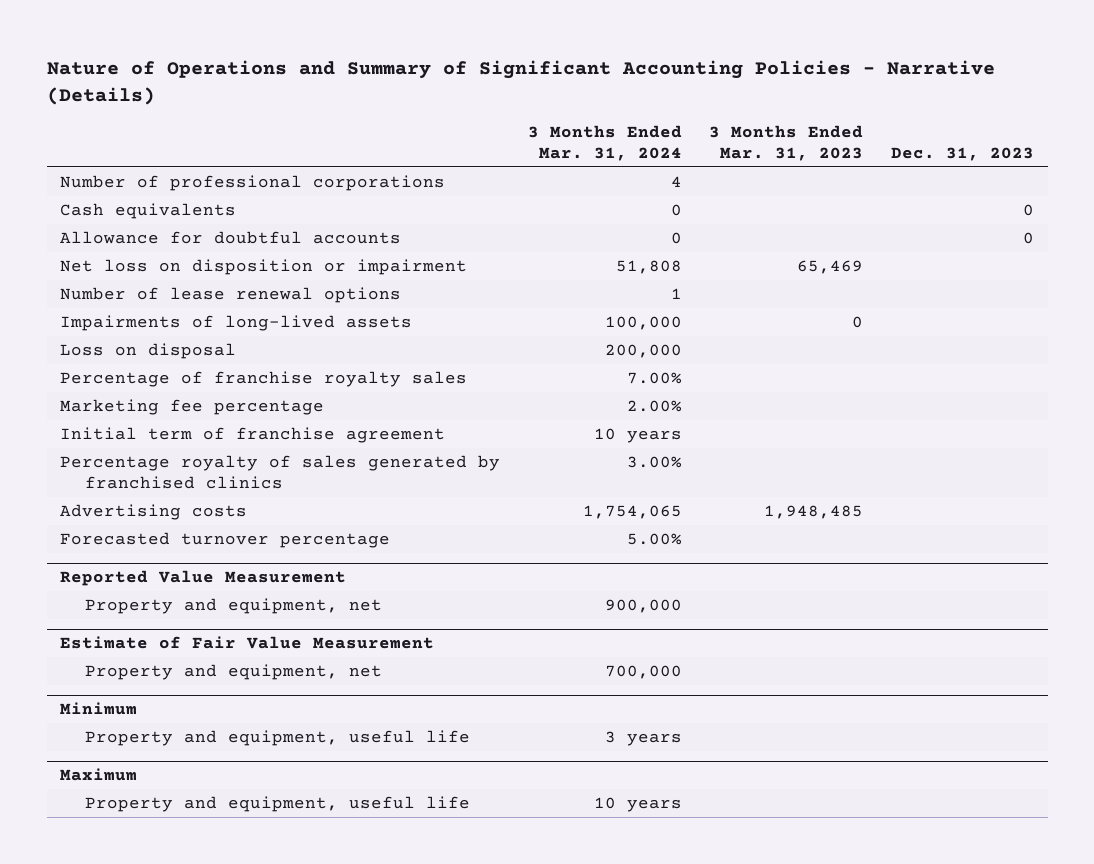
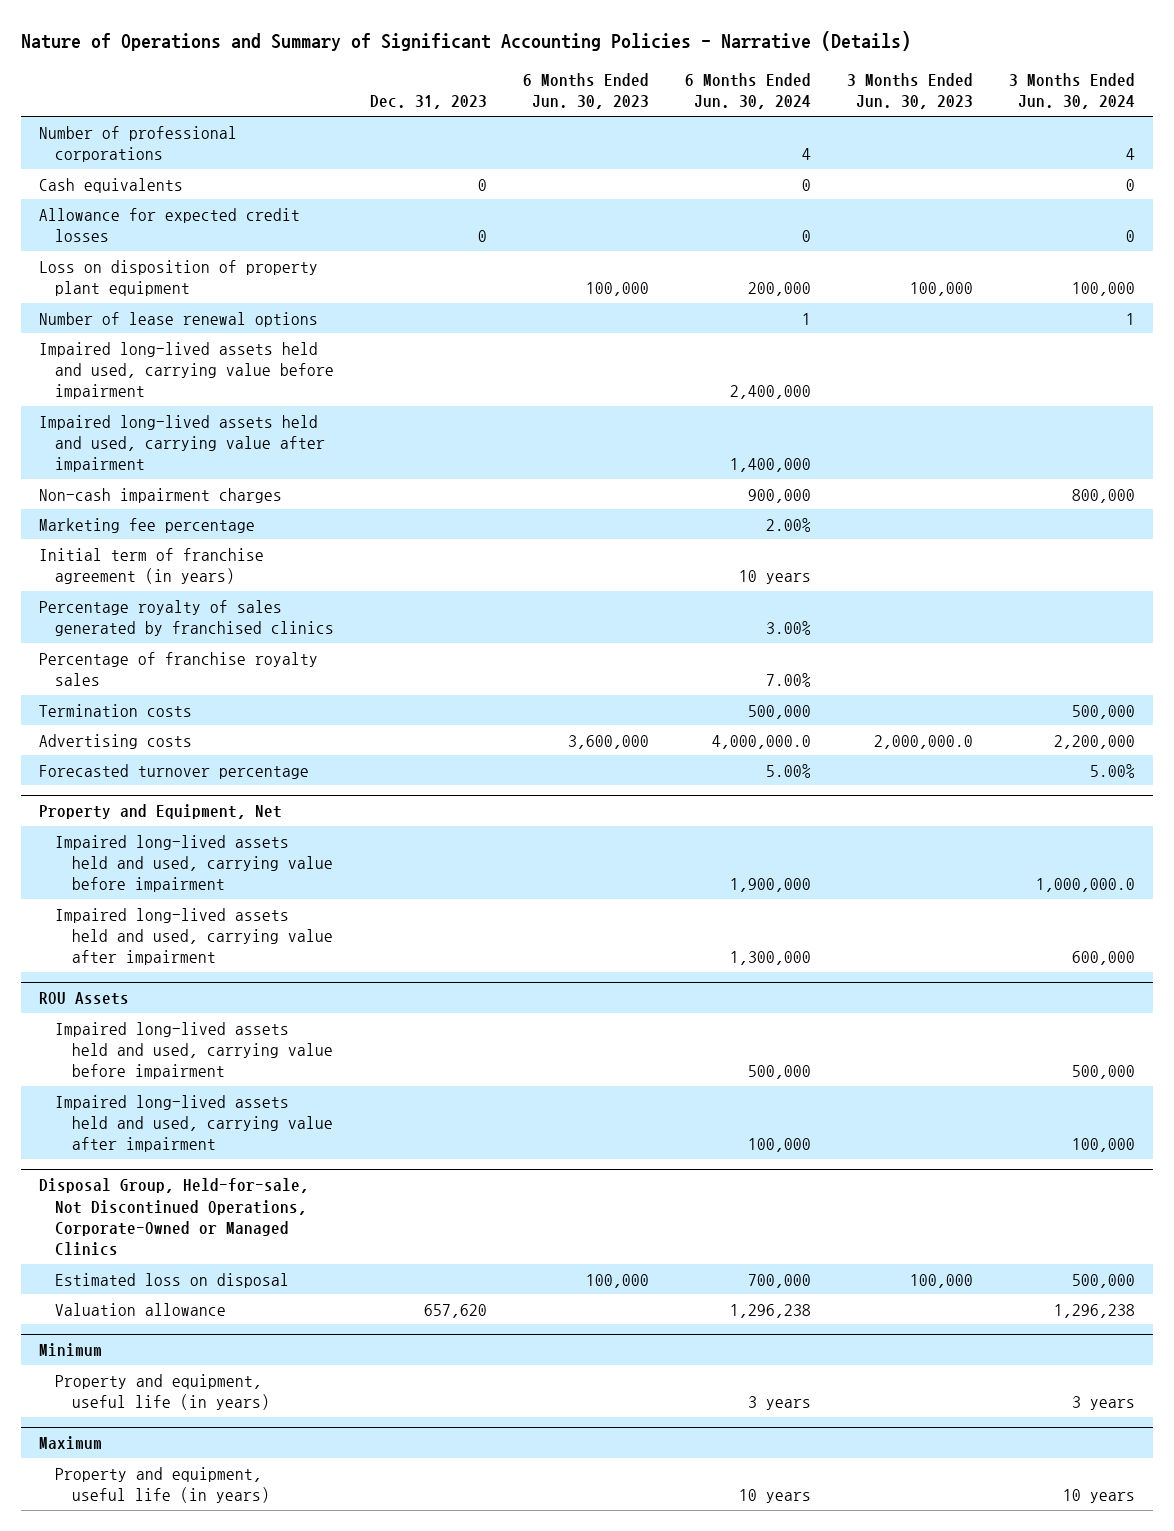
[527,124,682,161] 3 Months Ended Mar. 31, 2024 -> none
[709,124,864,161] 3 Months Ended Mar. 31, 2023 -> none
none -> [523,73,650,110] 6 Months Ended Jun. 30, 2023
none -> [685,73,812,110] 6 Months Ended Jun. 30, 2024
none -> [847,73,974,110] 3 Months Ended Jun. 30, 2023
none -> [1009,73,1136,110] 3 Months Ended Jun. 30, 2024
[60,231,402,245] Allowance for doubtful accounts -> [38,207,300,242] Allowance for expected credit losses
[60,259,468,276] Net loss on disposition or impairment -> [38,259,318,296] Loss on disposition of property plant equipment
[60,315,413,332] Impairments of long-lived assets -> none
[60,343,237,360] Loss on disposal -> none
none -> [38,341,335,400] Impaired long-lived assets held and used, carrying value before impairment
none -> [38,414,326,473] Impaired long-lived assets held and used, carrying value after impairment
none -> [38,487,282,503] Non-cash impairment charges
[60,427,446,444] Initial term of franchise agreement -> [38,547,264,584] Initial term of franchise agreement (in years)
[60,371,468,388] Percentage of franchise royalty sales -> [38,651,318,686] Percentage of franchise royalty sales
none -> [38,703,192,717] Termination costs
[60,570,347,587] Reported Value Measurement -> none
[84,598,382,615] Property and equipment, net -> none
[60,636,435,650] Estimate of Fair Value Measurement -> none
[84,664,382,681] Property and equipment, net -> none
none -> [38,804,282,820] Property and Equipment, Net
none -> [55,834,333,893] Impaired long-lived assets held and used, carrying value before impairment
none -> [55,907,333,966] Impaired long-lived assets held and used, carrying value after impairment
none -> [38,992,129,1006] ROU Assets
none -> [55,1021,333,1080] Impaired long-lived assets held and used, carrying value before impairment
none -> [55,1094,333,1153] Impaired long-lived assets held and used, carrying value after impairment
none -> [38,1178,309,1257] Disposal Group, Held-for-sale, Not Discontinued Operations, Corporate-Owned or Managed Clinics
none -> [55,1272,290,1288] Estimated loss on disposal
none -> [55,1302,227,1316] Valuation allowance
[84,730,470,747] Property and equipment, useful life -> [55,1373,270,1410] Property and equipment, useful life (in years)
[84,796,470,813] Property and equipment, useful life -> [55,1466,270,1503] Property and equipment, useful life (in years)

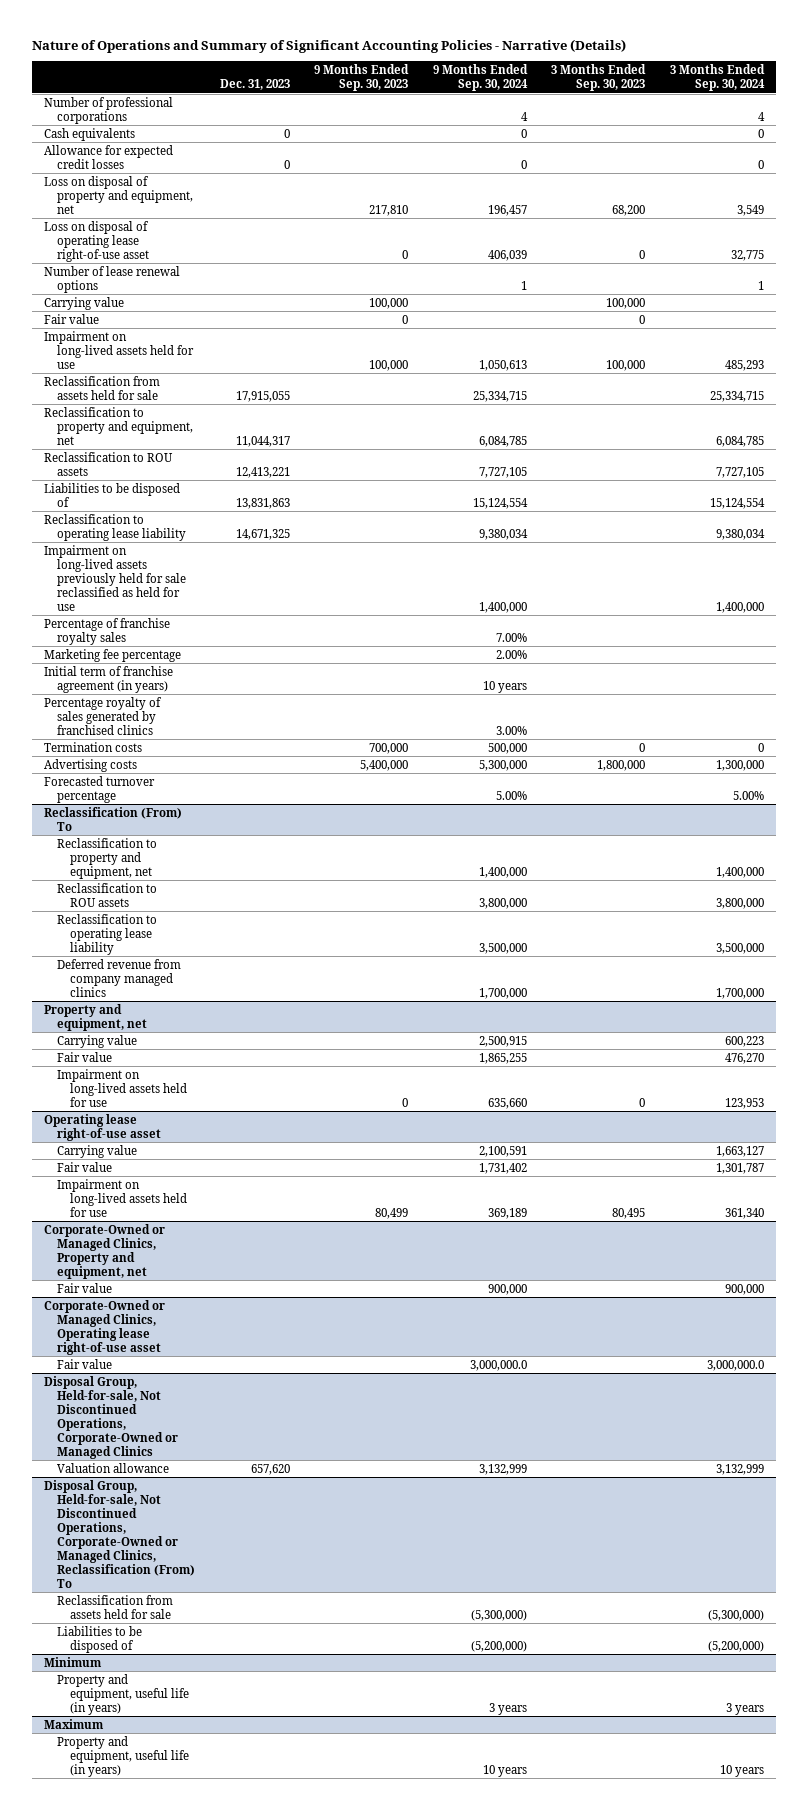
[523,73,650,110] 6 Months Ended Jun. 30, 2023 -> none
[685,73,812,110] 6 Months Ended Jun. 30, 2024 -> none
[847,73,974,110] 3 Months Ended Jun. 30, 2023 -> none
[1009,73,1136,110] 3 Months Ended Jun. 30, 2024 -> none
none -> [314,64,410,92] 9 Months Ended Sep. 30, 2023
none -> [432,64,528,92] 9 Months Ended Sep. 30, 2024
none -> [551,64,647,92] 3 Months Ended Sep. 30, 2023
none -> [669,64,765,92] 3 Months Ended Sep. 30, 2024
[38,259,318,296] Loss on disposition of property plant equipment -> [44,175,194,214] Loss on disposal of property and equipment, net
none -> [44,220,150,262] Loss on disposal of operating lease right-of-use asset
[38,487,282,503] Non-cash impairment charges -> none
[38,341,335,400] Impaired long-lived assets held and used, carrying value before impairment -> [44,296,125,310] Carrying value
[38,414,326,473] Impaired long-lived assets held and used, carrying value after impairment -> [44,313,100,324] Fair value
none -> [44,330,195,369] Impairment on long-lived assets held for use
none -> [44,375,161,400] Reclassification from assets held for sale
none -> [44,406,194,445] Reclassification to property and equipment, net
none -> [44,451,174,476] Reclassification to ROU assets
none -> [44,482,181,507] Liabilities to be disposed of
none -> [44,513,187,541] Reclassification to operating lease liability
none -> [44,544,187,611] Impairment on long-lived assets previously held for sale reclassified as held for use
[38,651,318,686] Percentage of franchise royalty sales -> [44,617,171,645] Percentage of franchise royalty sales
[38,992,129,1006] ROU Assets -> none
[55,1021,333,1080] Impaired long-lived assets held and used, carrying value before impairment -> none
[55,1094,333,1153] Impaired long-lived assets held and used, carrying value after impairment -> none
none -> [44,806,183,831] Reclassification (From) To
none -> [57,837,158,879] Reclassification to property and equipment, net
none -> [57,882,158,907] Reclassification to ROU assets
none -> [57,913,158,955] Reclassification to operating lease liability
none -> [57,958,182,997] Deferred revenue from company managed clinics
[38,804,282,820] Property and Equipment, Net -> [44,1003,148,1031] Property and equipment, net
[55,834,333,893] Impaired long-lived assets held and used, carrying value before impairment -> [57,1034,138,1048] Carrying value
[55,907,333,966] Impaired long-lived assets held and used, carrying value after impairment -> [57,1051,113,1062] Fair value
none -> [57,1068,188,1107] Impairment on long-lived assets held for use
none -> [44,1113,162,1141] Operating lease right-of-use asset
none -> [57,1144,138,1158] Carrying value
none -> [57,1161,113,1172] Fair value
none -> [57,1178,188,1217] Impairment on long-lived assets held for use
none -> [44,1223,166,1279] Corporate-Owned or Managed Clinics, Property and equipment, net
none -> [57,1282,113,1293] Fair value
none -> [44,1299,166,1355] Corporate-Owned or Managed Clinics, Operating lease right-of-use asset
none -> [57,1358,113,1369] Fair value
[55,1272,290,1288] Estimated loss on disposal -> none
none -> [44,1479,196,1588] Disposal Group, Held-for-sale, Not Discontinued Operations, Corporate-Owned or Managed Clinics, Reclassification (From) To
none -> [57,1594,174,1619] Reclassification from assets held for sale
none -> [57,1625,143,1653] Liabilities to be disposed of

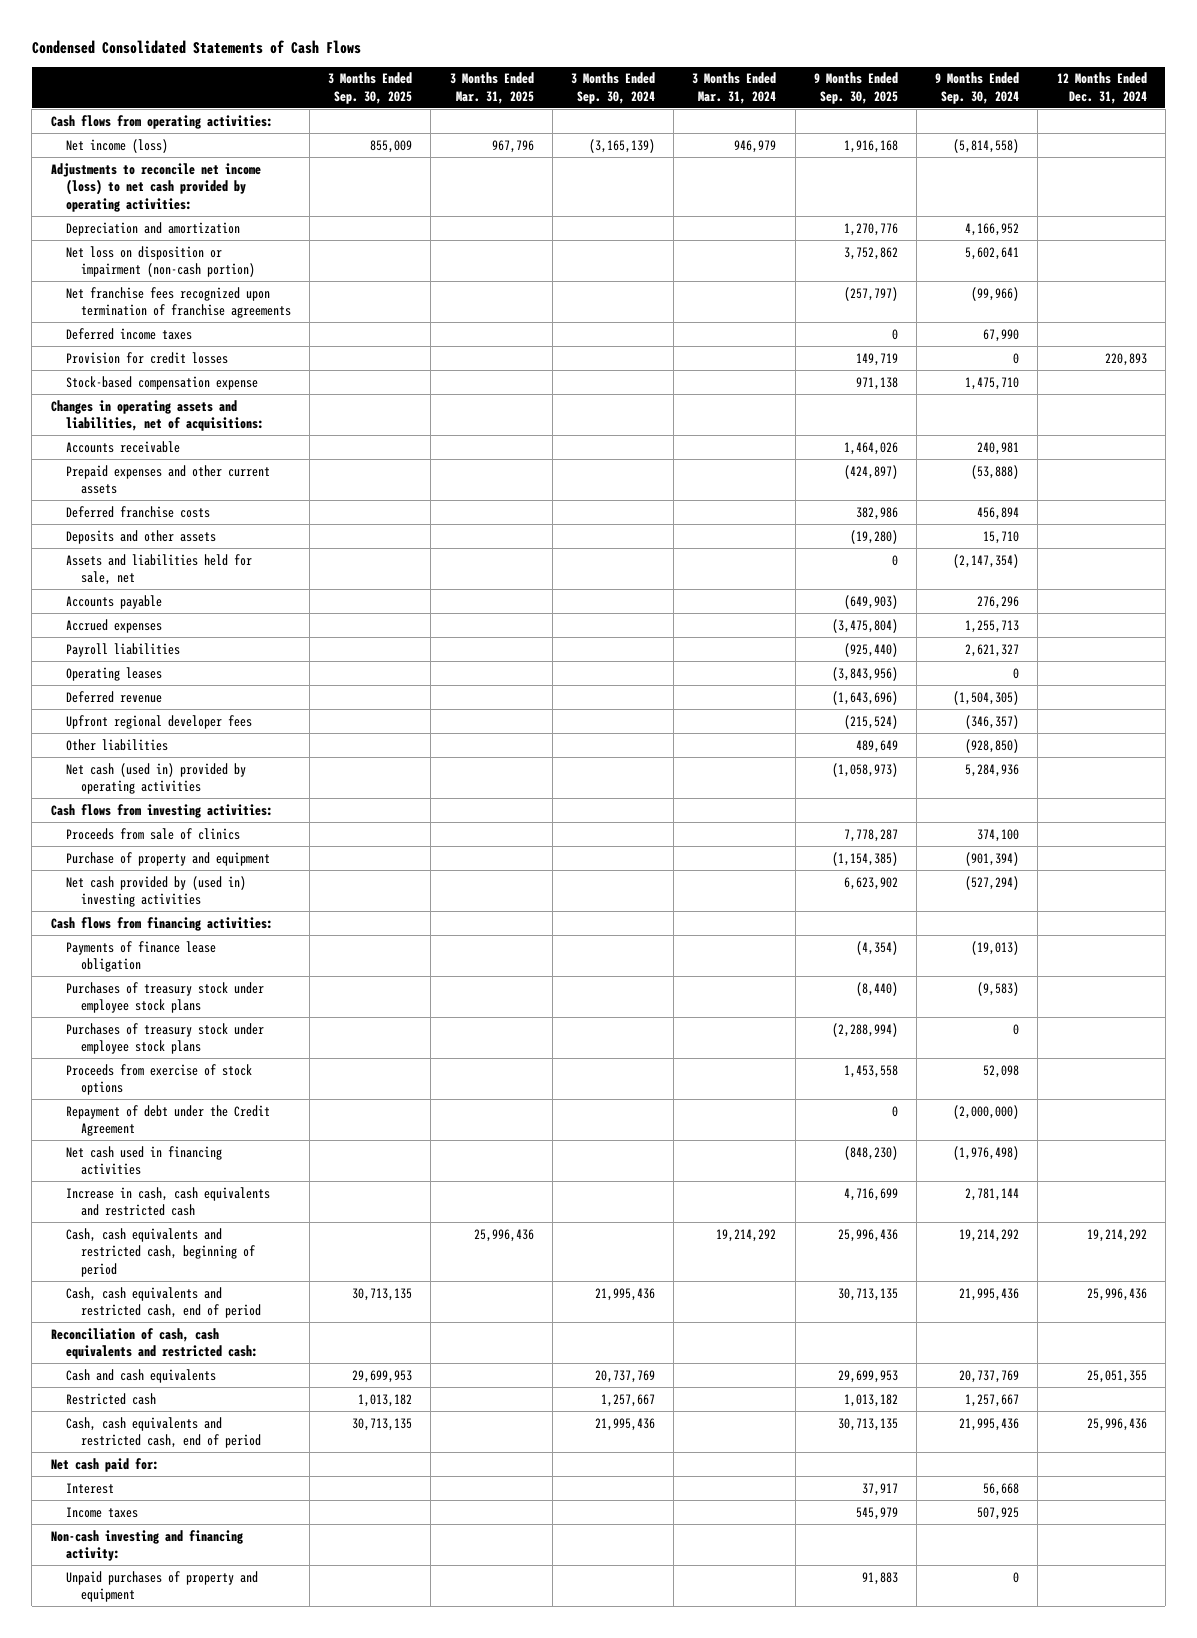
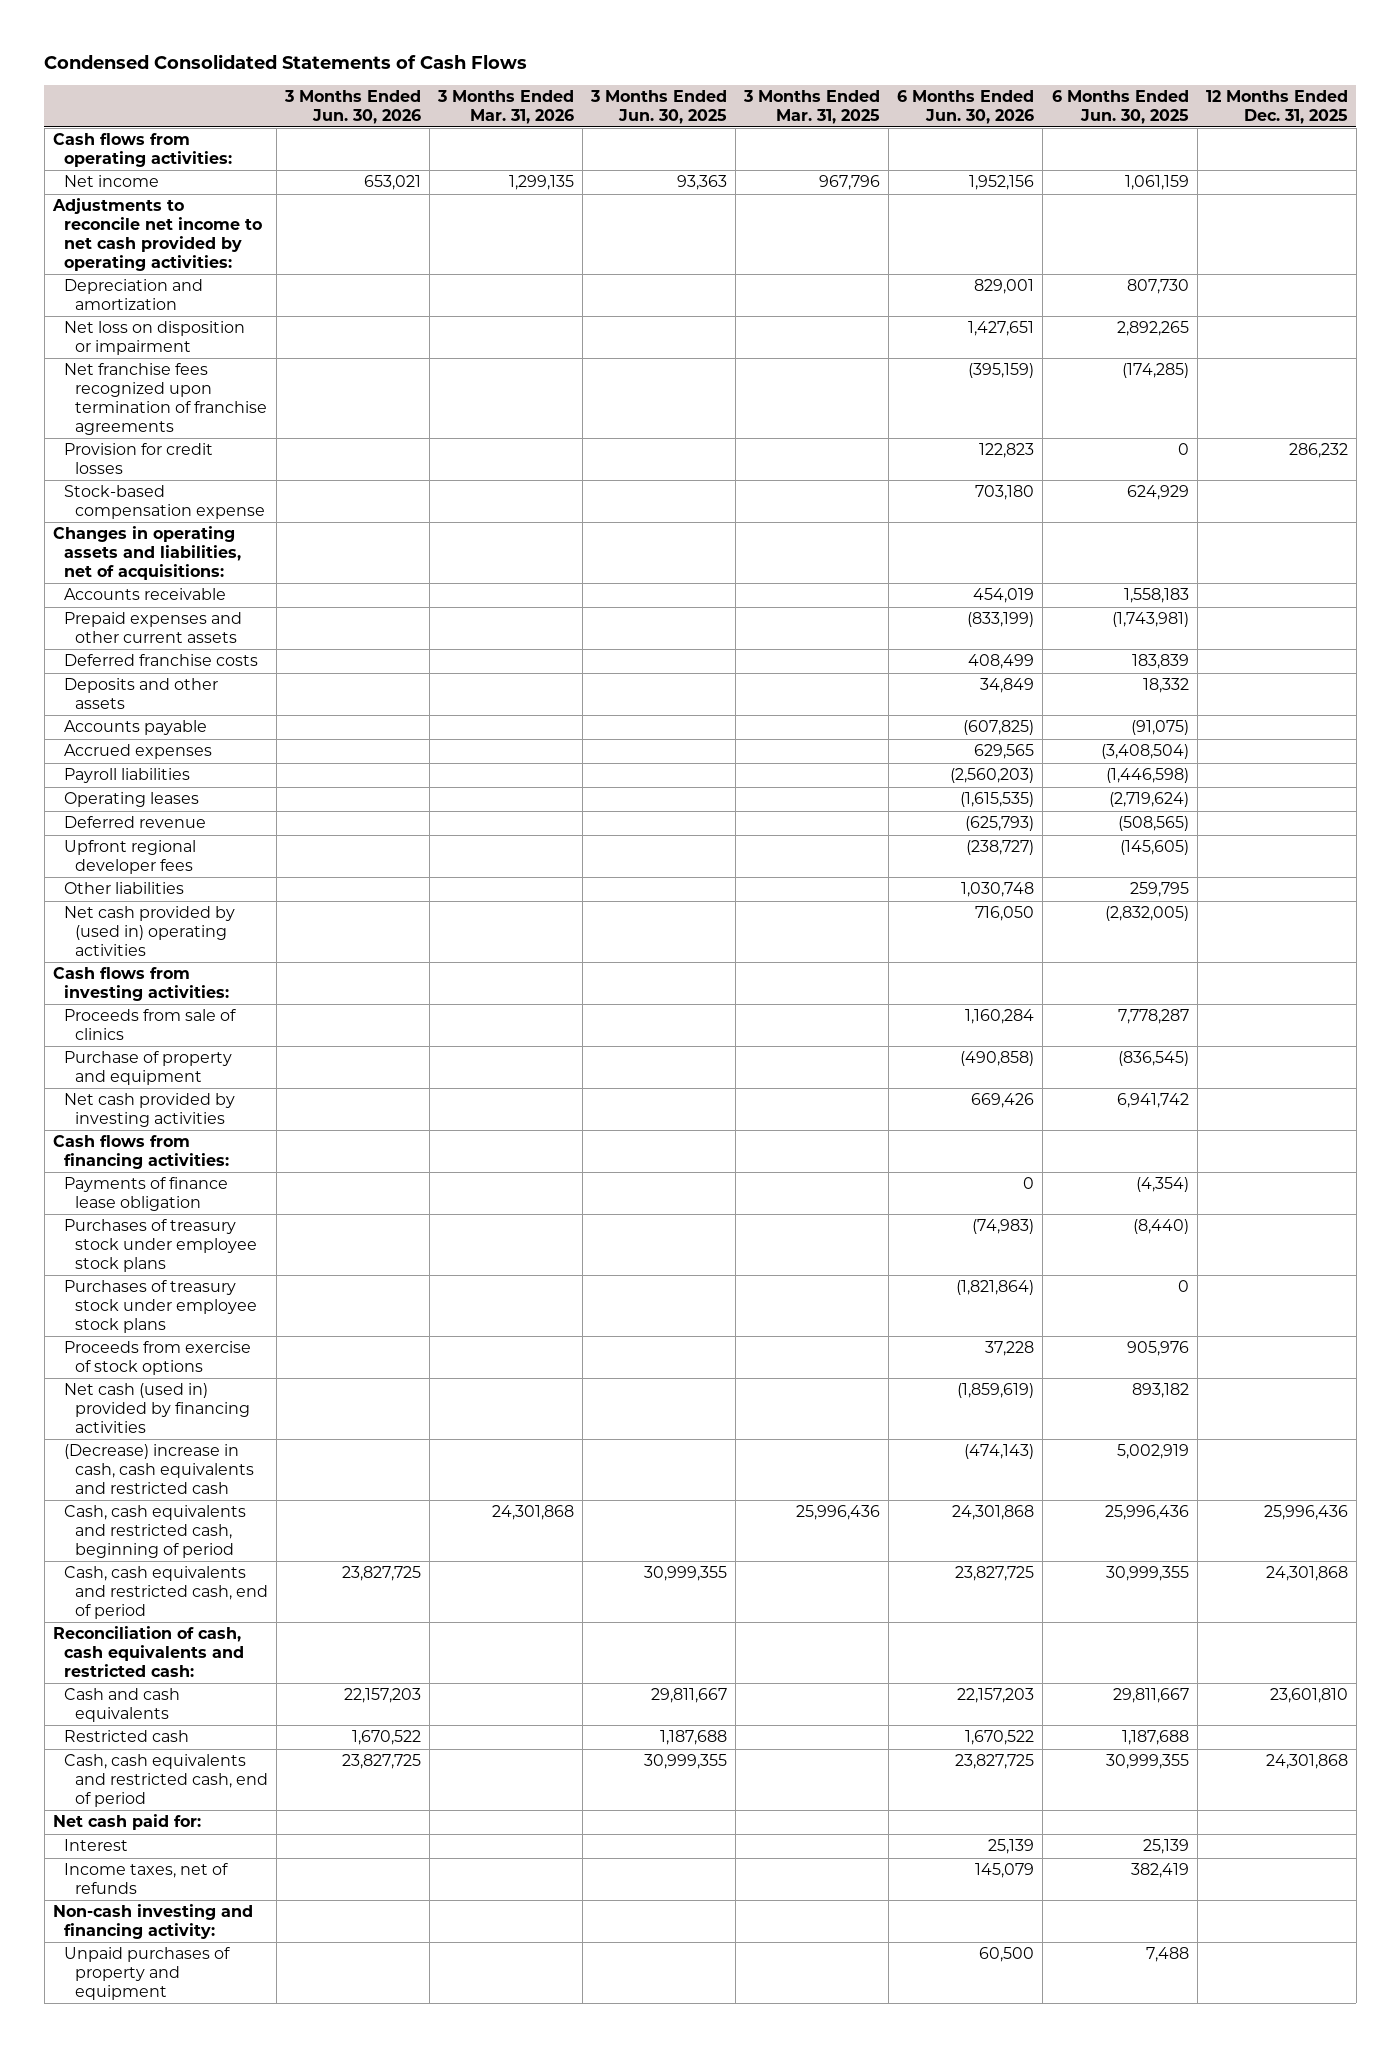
[328,72,413,104] 3 Months Ended Sep. 30, 2025 -> none
[571,72,656,104] 3 Months Ended Sep. 30, 2024 -> none
[692,72,777,104] 3 Months Ended Mar. 31, 2024 -> none
[813,72,898,104] 9 Months Ended Sep. 30, 2025 -> none
[935,72,1020,104] 9 Months Ended Sep. 30, 2024 -> none
[1056,72,1147,104] 12 Months Ended Dec. 31, 2024 -> none
none -> [283,89,421,124] 3 Months Ended Jun. 30, 2026
none -> [437,89,575,124] 3 Months Ended Mar. 31, 2026
none -> [590,89,728,124] 3 Months Ended Jun. 30, 2025
none -> [897,89,1035,124] 6 Months Ended Jun. 30, 2026
none -> [1051,89,1189,124] 6 Months Ended Jun. 30, 2025
none -> [1205,89,1348,124] 12 Months Ended Dec. 31, 2025
[65,138,168,153] Net income (loss) -> [63,175,159,188] Net income
[50,162,261,212] Adjustments to reconcile net income (loss) to net cash provided by operating activities: -> [51,198,262,271] Adjustments to reconcile net income to net cash provided by operating activities:
[65,245,255,278] Net loss on disposition or impairment (non-cash portion) -> [63,321,245,356] Net loss on disposition or impairment
[65,327,192,340] Deferred income taxes -> none
[65,553,252,586] Assets and liabilities held for sale, net -> none
[65,762,246,795] Net cash (used in) provided by operating activities -> [63,906,235,956] Net cash provided by (used in) operating activities
[65,875,246,908] Net cash provided by (used in) investing activities -> [63,1093,235,1128] Net cash provided by investing activities
[65,1104,270,1137] Repayment of debt under the Credit Agreement -> none
[65,1145,222,1176] Net cash used in financing activities -> [63,1383,250,1433] Net cash (used in) provided by financing activities
[65,1186,270,1217] Increase in cash, cash equivalents and restricted cash -> [63,1444,254,1494] (Decrease) increase in cash, cash equivalents and restricted cash
[65,1506,138,1518] Income taxes -> [63,1863,228,1895] Income taxes, net of refunds

